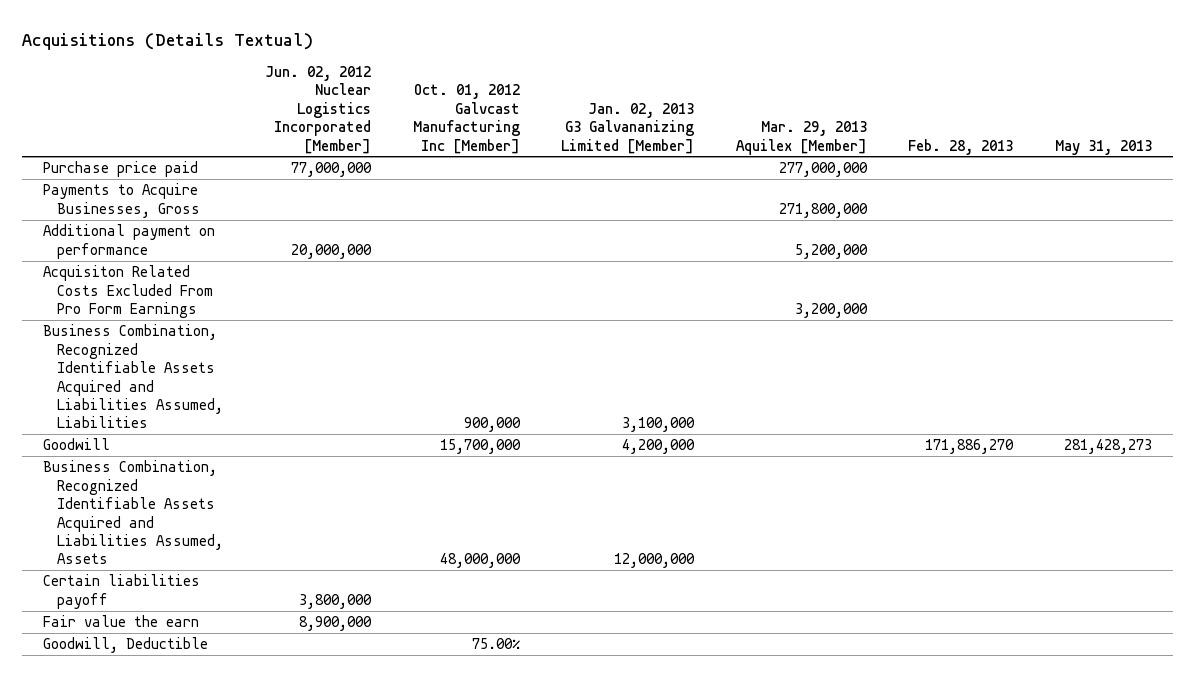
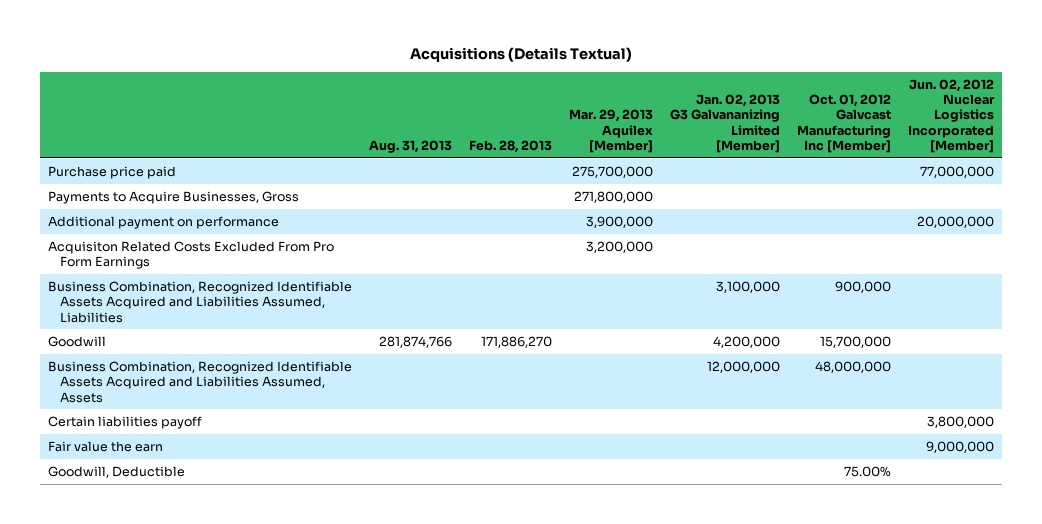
[1055,139,1153,155] May 31, 2013 -> none
none -> [369,139,453,153] Aug. 31, 2013
[778,162,868,178] 277,000,000 -> [572,166,654,179] 275,700,000
[794,243,868,259] 5,200,000 -> [586,216,654,229] 3,900,000
[298,616,372,632] 8,900,000 -> [925,441,994,454] 9,000,000

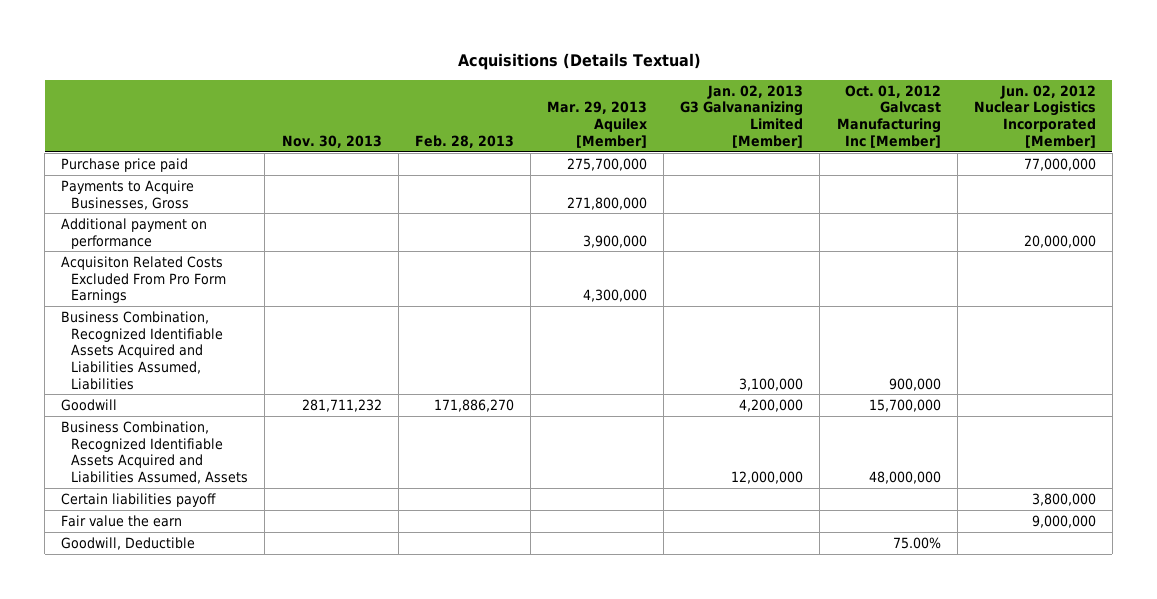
[369,139,453,153] Aug. 31, 2013 -> none
none -> [281,134,382,148] Nov. 30, 2013
[586,241,654,254] 3,200,000 -> [582,289,647,303] 4,300,000

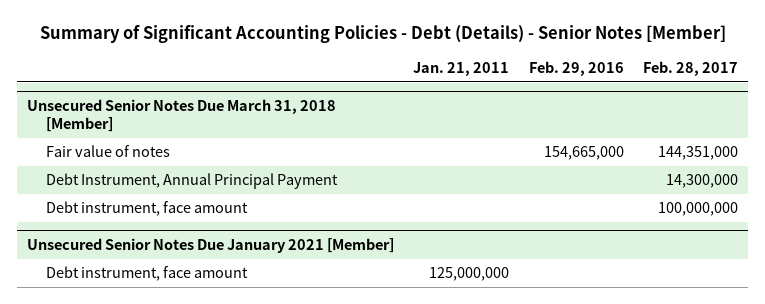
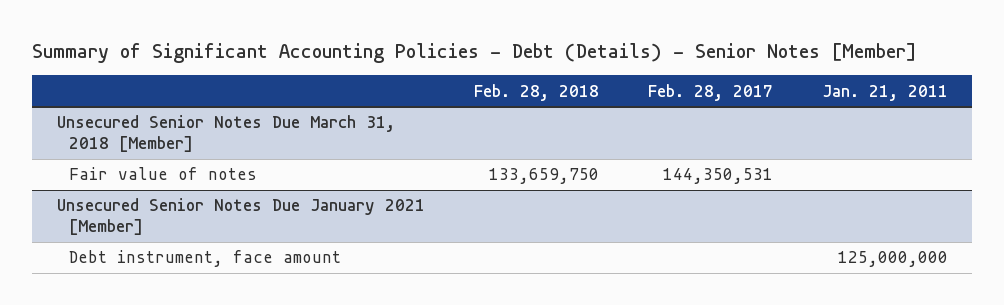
[528,60,624,76] Feb. 29, 2016 -> none
none -> [473,83,599,101] Feb. 28, 2018
[45,173,338,190] Debt Instrument, Annual Principal Payment -> none
[45,201,248,217] Debt instrument, face amount -> none
[658,146,739,161] 144,351,000 -> [662,168,773,185] 144,350,531

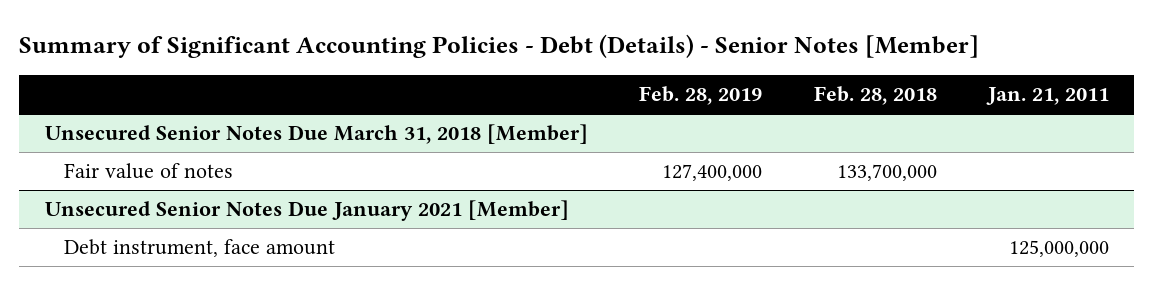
[647,83,773,101] Feb. 28, 2017 -> none
none -> [639,86,763,106] Feb. 28, 2019
[488,168,599,185] 133,659,750 -> [836,164,937,182] 133,700,000

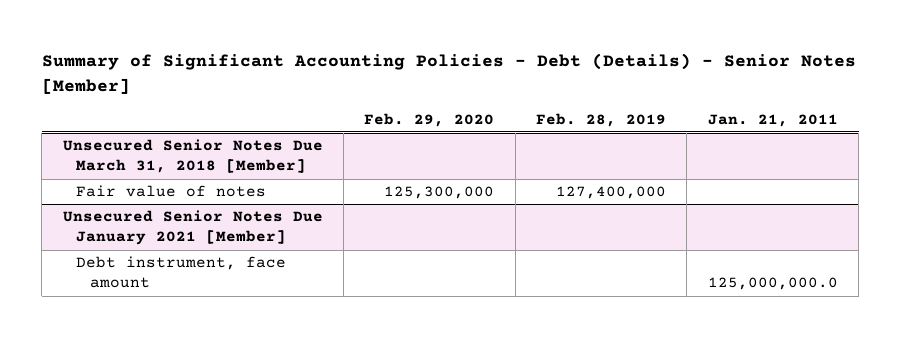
[813,86,937,106] Feb. 28, 2018 -> none
none -> [364,112,495,127] Feb. 29, 2020
[1008,240,1109,258] 125,000,000 -> [707,277,838,291] 125,000,000.0

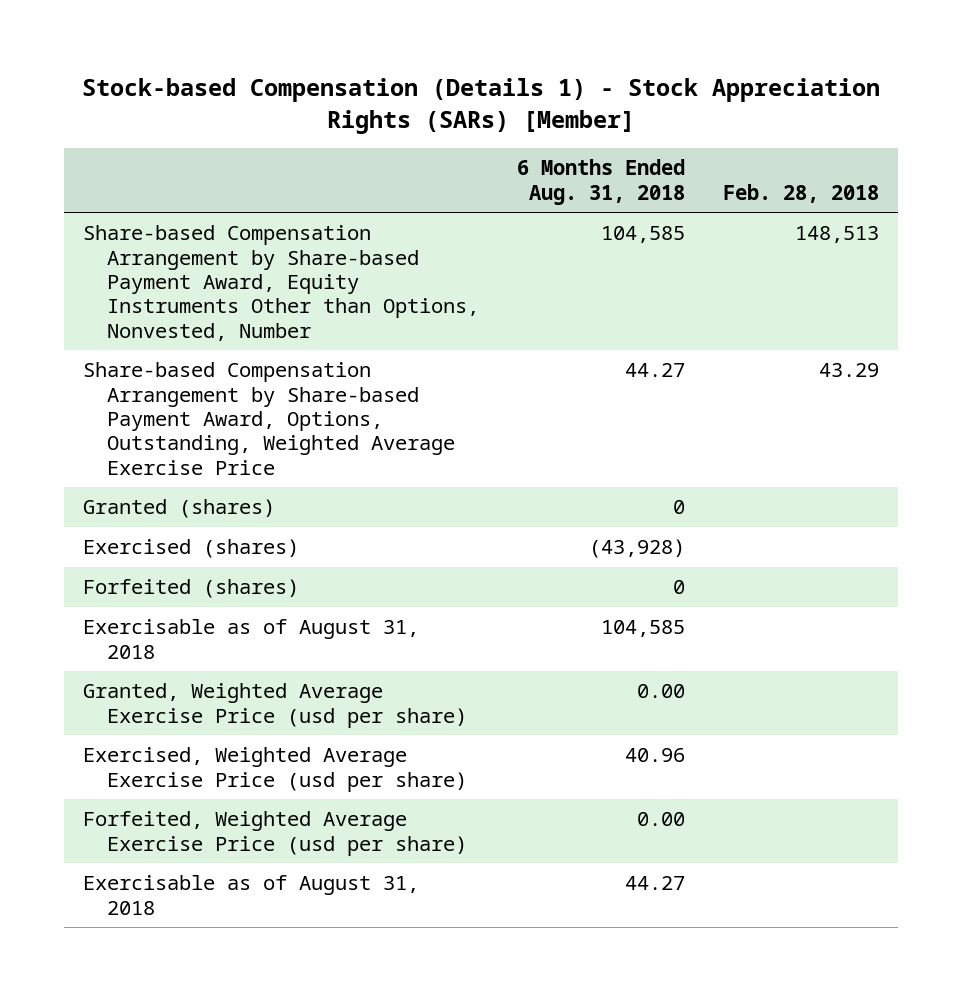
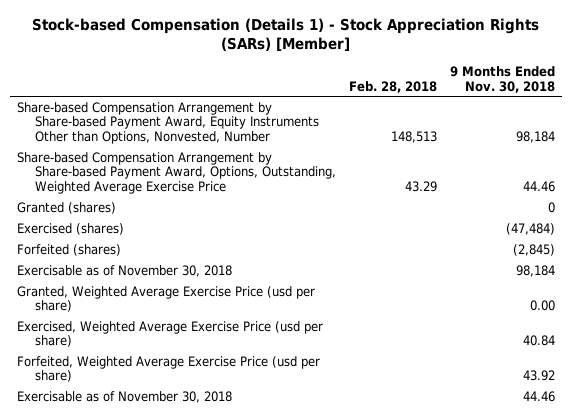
[517,159,686,205] 6 Months Ended Aug. 31, 2018 -> none
none -> [450,66,556,93] 9 Months Ended Nov. 30, 2018
[82,619,419,659] Exercisable as of August 31, 2018 -> [16,265,232,278] Exercisable as of November 30, 2018
[82,875,419,915] Exercisable as of August 31, 2018 -> [16,391,232,404] Exercisable as of November 30, 2018

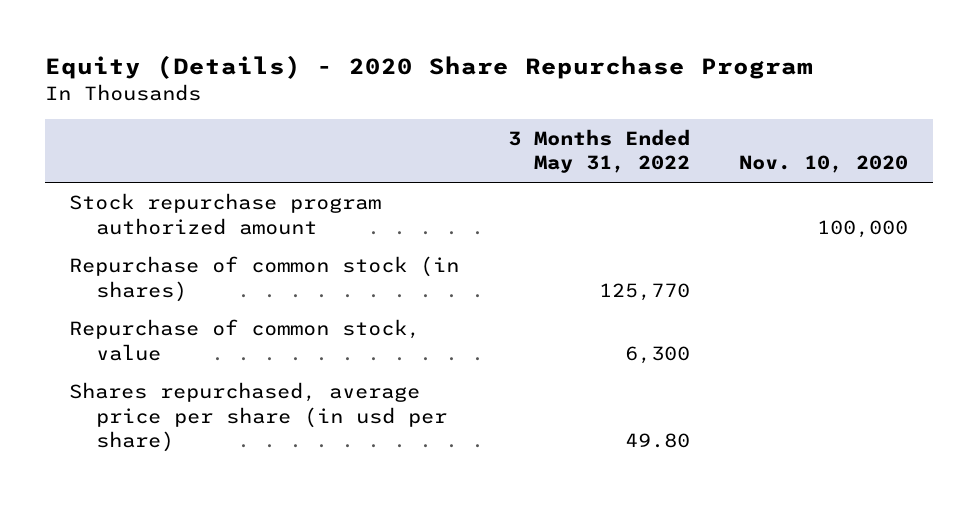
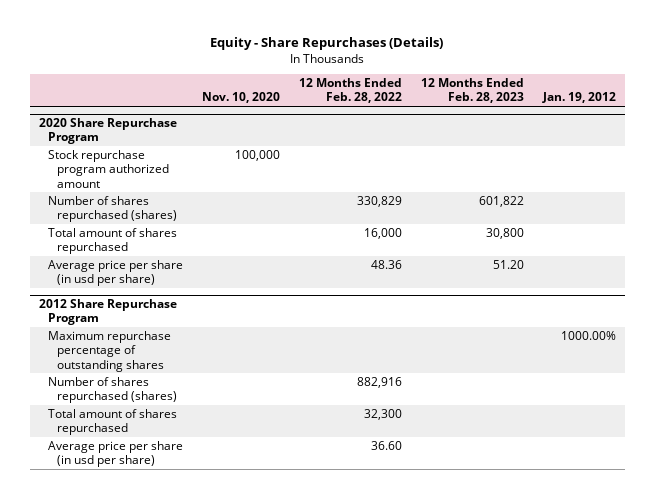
[44,55,813,80] Equity (Details) - 2020 Share Repurchase Program -> [210,37,444,51] Equity - Share Repurchases (Details)
[508,128,691,174] 3 Months Ended May 31, 2022 -> none
none -> [298,78,402,104] 12 Months Ended Feb. 28, 2022
none -> [420,78,524,104] 12 Months Ended Feb. 28, 2023
none -> [541,92,616,104] Jan. 19, 2012
none -> [39,117,178,145] 2020 Share Repurchase Program
[69,256,460,302] Repurchase of common stock (in shares) -> [47,195,177,223] Number of shares repurchased (shares)
[69,319,421,361] Repurchase of common stock, value -> [47,227,177,255] Total amount of shares repurchased
[69,382,447,452] Shares repurchased, average price per share (in usd per share) -> [47,259,183,287] Average price per share (in usd per share)
none -> [39,298,178,326] 2012 Share Repurchase Program
none -> [47,330,171,372] Maximum repurchase percentage of outstanding shares
none -> [47,376,177,404] Number of shares repurchased (shares)
none -> [47,408,177,436] Total amount of shares repurchased
none -> [47,440,183,468] Average price per share (in usd per share)

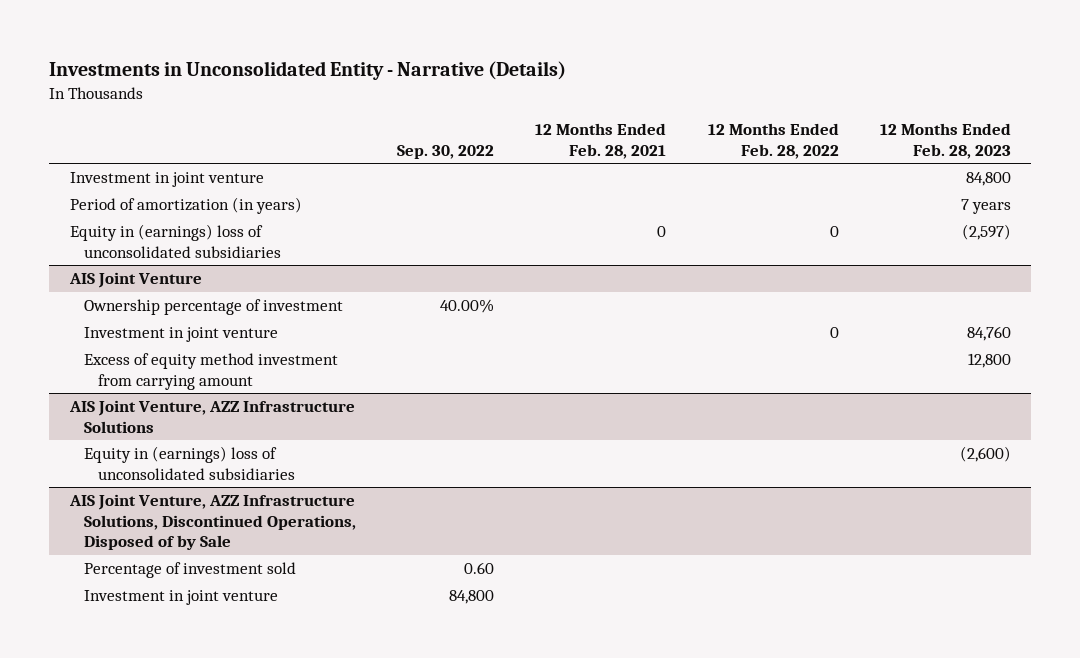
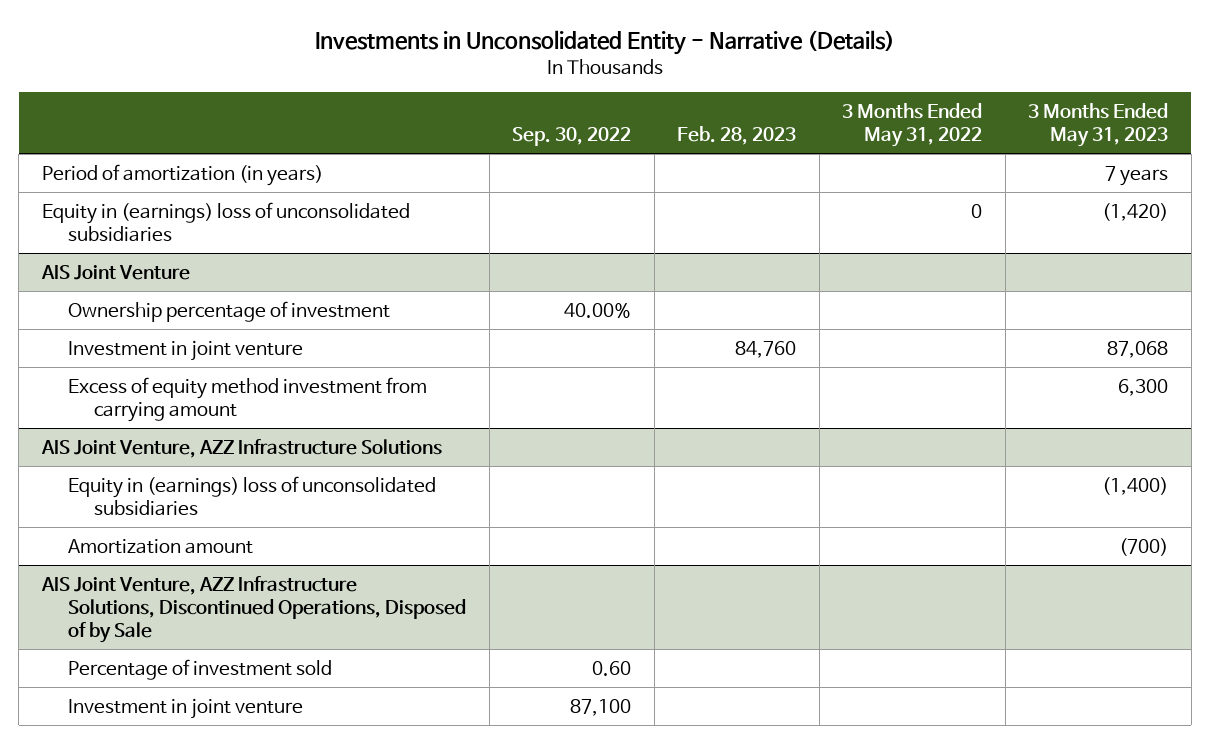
[535,123,667,159] 12 Months Ended Feb. 28, 2021 -> none
[707,123,839,159] 12 Months Ended Feb. 28, 2022 -> none
[879,123,1011,159] 12 Months Ended Feb. 28, 2023 -> none
none -> [677,126,797,146] Feb. 28, 2023
none -> [842,102,983,148] 3 Months Ended May 31, 2022
none -> [1028,102,1169,148] 3 Months Ended May 31, 2023
[69,172,264,188] Investment in joint venture -> none
none -> [68,538,254,554] Amortization amount
[449,590,495,605] 84,800 -> [570,698,632,716] 87,100

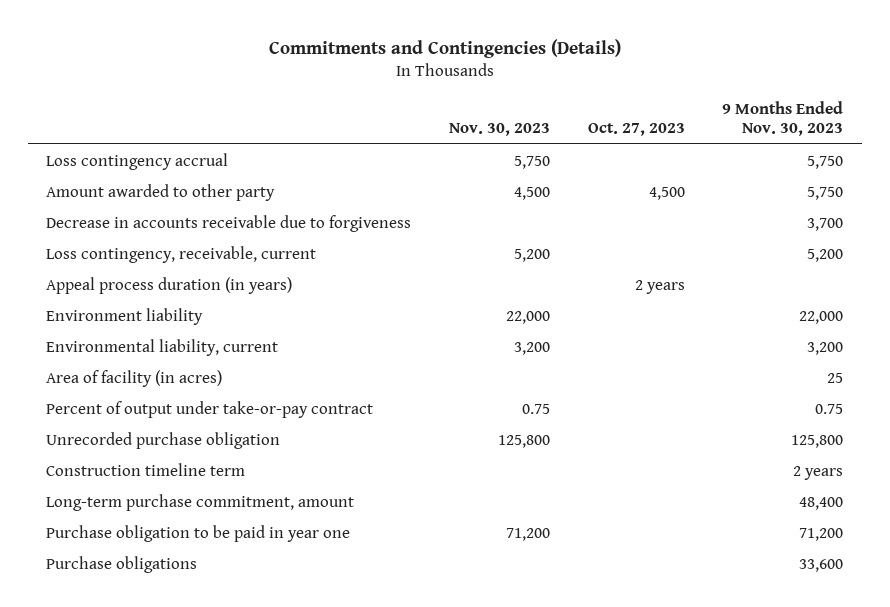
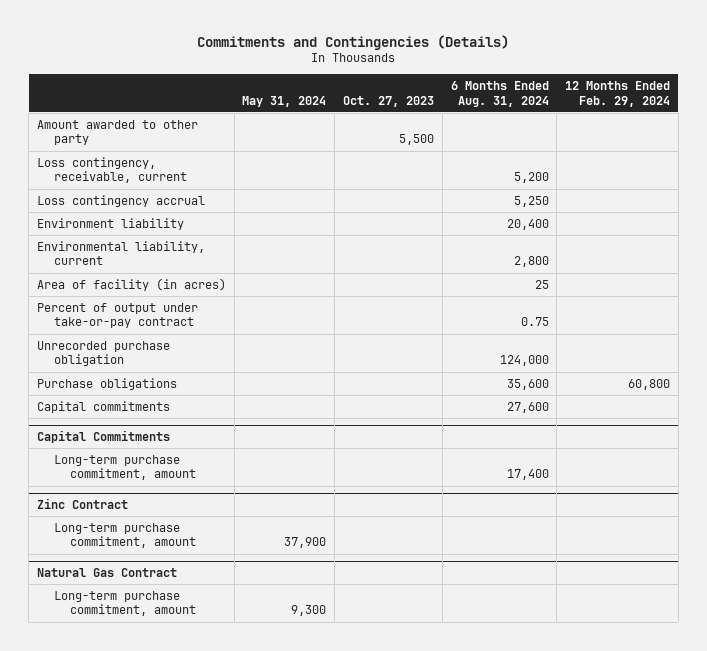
[449,123,551,137] Nov. 30, 2023 -> none
[722,100,844,137] 9 Months Ended Nov. 30, 2023 -> none
none -> [242,95,327,107] May 31, 2024
none -> [450,80,549,107] 6 Months Ended Aug. 31, 2024
none -> [565,80,671,107] 12 Months Ended Feb. 29, 2024
[46,214,412,232] Decrease in accounts receivable due to forgiveness -> none
[648,186,685,200] 4,500 -> [398,134,434,146] 5,500
[46,276,293,294] Appeal process duration (in years) -> none
[46,152,229,170] Loss contingency accrual -> [36,194,205,207] Loss contingency accrual
[46,462,246,476] Construction timeline term -> none
[46,493,355,511] Long-term purchase commitment, amount -> none
[46,524,351,542] Purchase obligation to be paid in year one -> none
none -> [36,400,170,413] Capital commitments
none -> [36,430,170,444] Capital Commitments
none -> [53,454,197,481] Long-term purchase commitment, amount
none -> [36,498,128,510] Zinc Contract
none -> [53,522,197,549] Long-term purchase commitment, amount
none -> [36,568,177,578] Natural Gas Contract
none -> [53,590,197,617] Long-term purchase commitment, amount

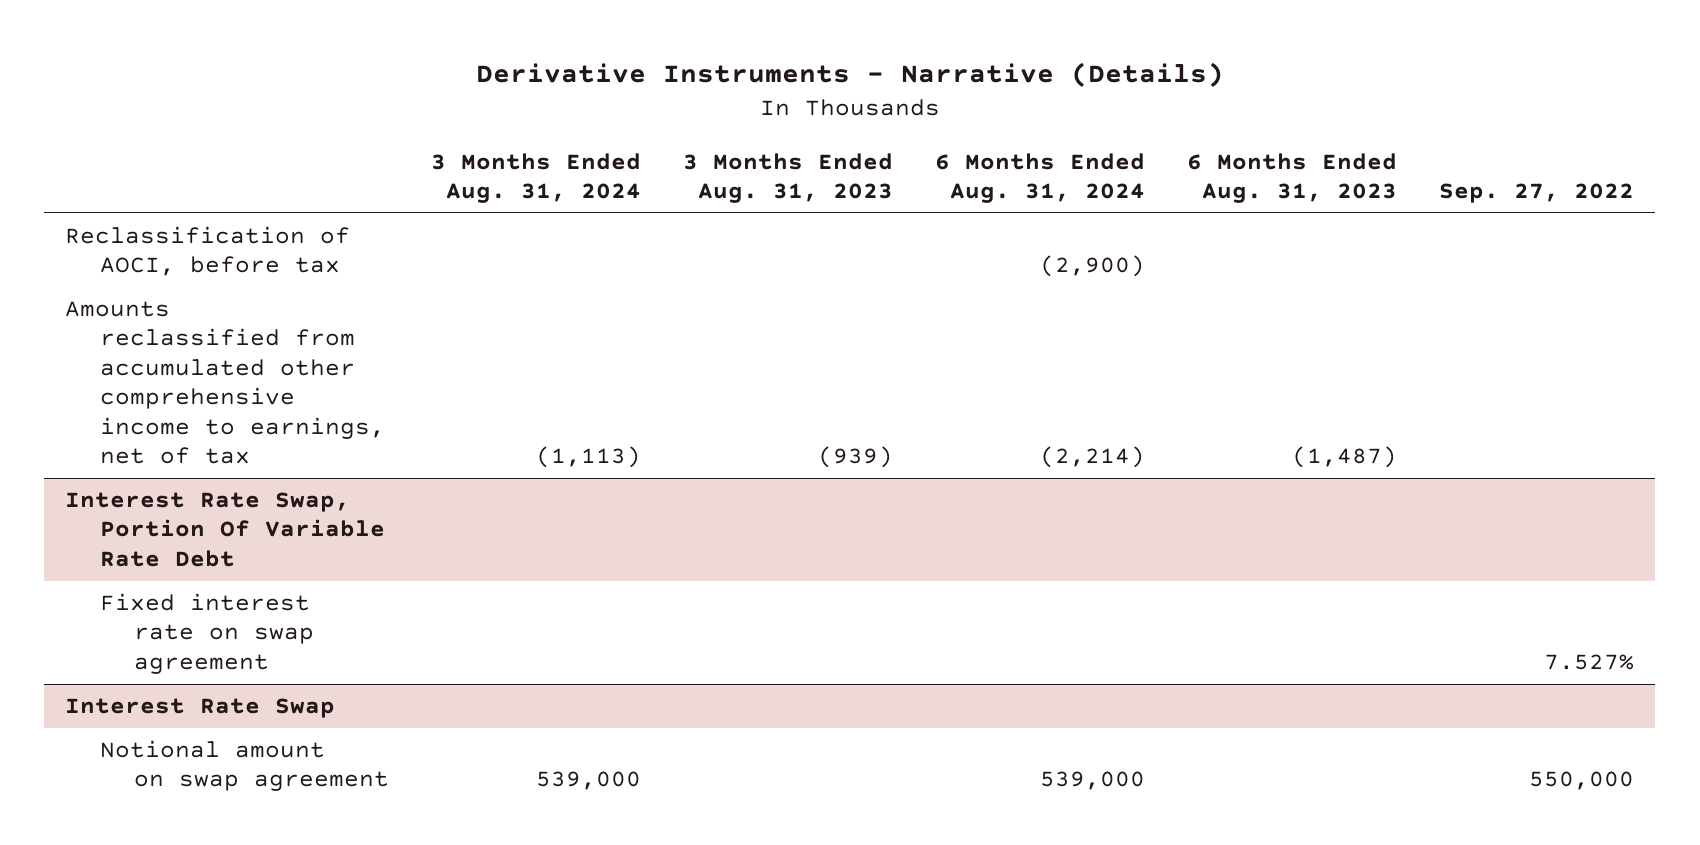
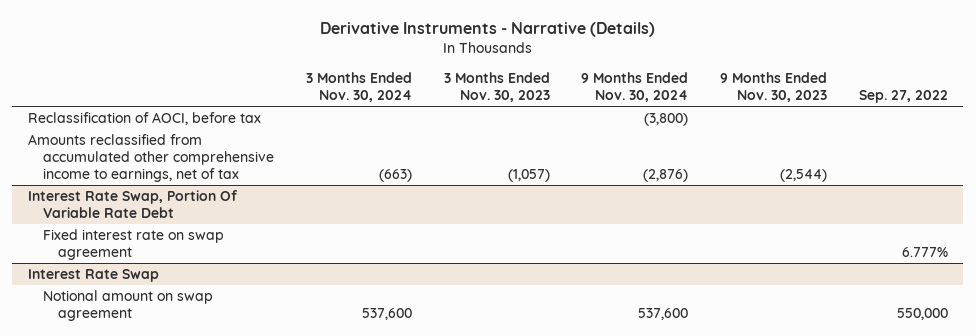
[431,152,642,204] 3 Months Ended Aug. 31, 2024 -> none
[683,152,894,204] 3 Months Ended Aug. 31, 2023 -> none
[935,152,1146,204] 6 Months Ended Aug. 31, 2024 -> none
[1187,152,1398,204] 6 Months Ended Aug. 31, 2023 -> none
none -> [305,71,412,102] 3 Months Ended Nov. 30, 2024
none -> [443,71,550,102] 3 Months Ended Nov. 30, 2023
none -> [581,71,689,102] 9 Months Ended Nov. 30, 2024
none -> [719,71,827,102] 9 Months Ended Nov. 30, 2023
[1544,653,1635,670] 7.527% -> [901,247,948,258] 6.777%

